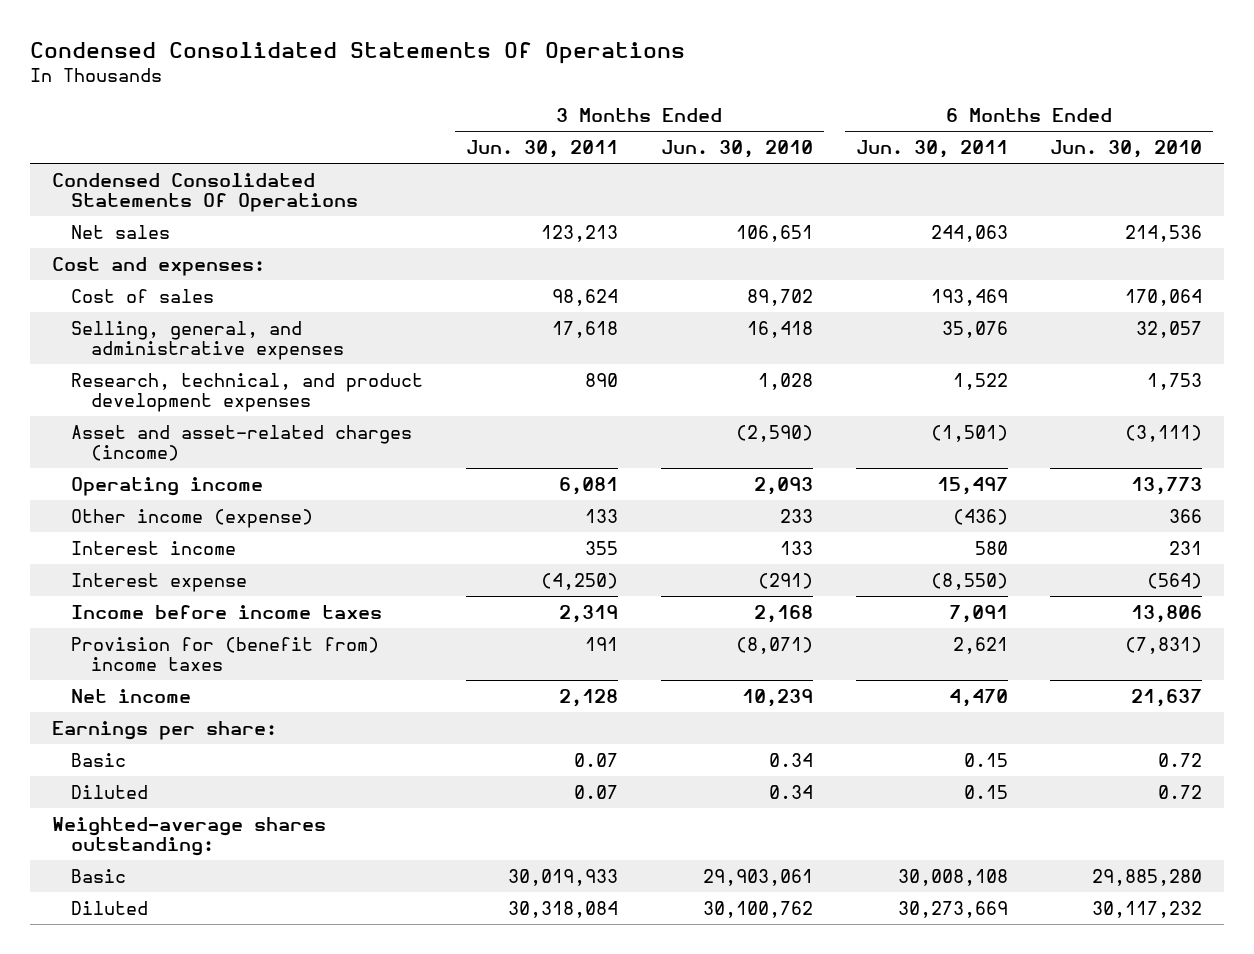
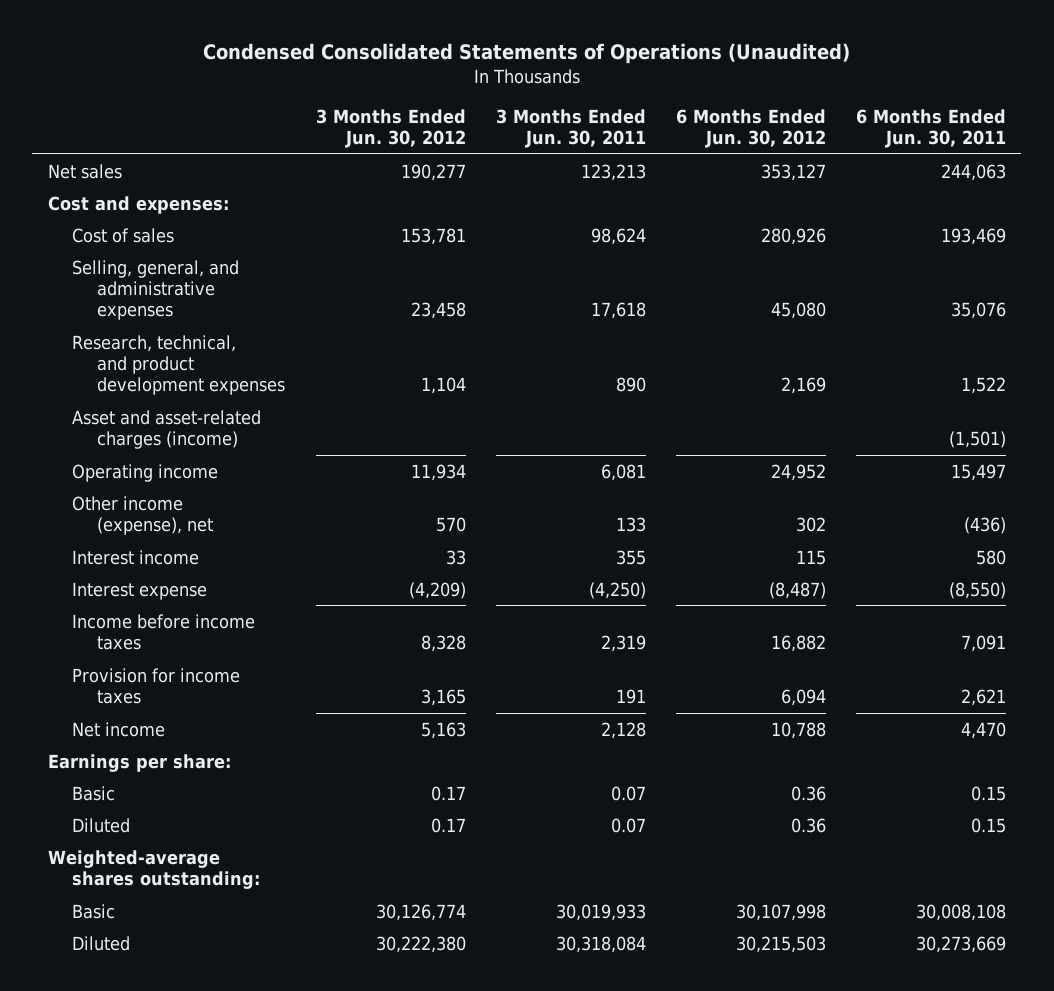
[30,41,686,64] Condensed Consolidated Statements Of Operations -> [202,43,850,65] Condensed Consolidated Statements of Operations (Unaudited)
[660,140,813,159] Jun. 30, 2010 -> none
[1050,140,1203,159] Jun. 30, 2010 -> none
none -> [315,108,466,148] 3 Months Ended Jun. 30, 2012
none -> [675,108,826,148] 6 Months Ended Jun. 30, 2012
[51,172,359,213] Condensed Consolidated Statements Of Operations -> none
[71,508,314,528] Other income (expense) -> [72,495,214,535] Other income (expense), net
[71,636,380,672] Provision for (benefit from) income taxes -> [72,667,241,704] Provision for income taxes

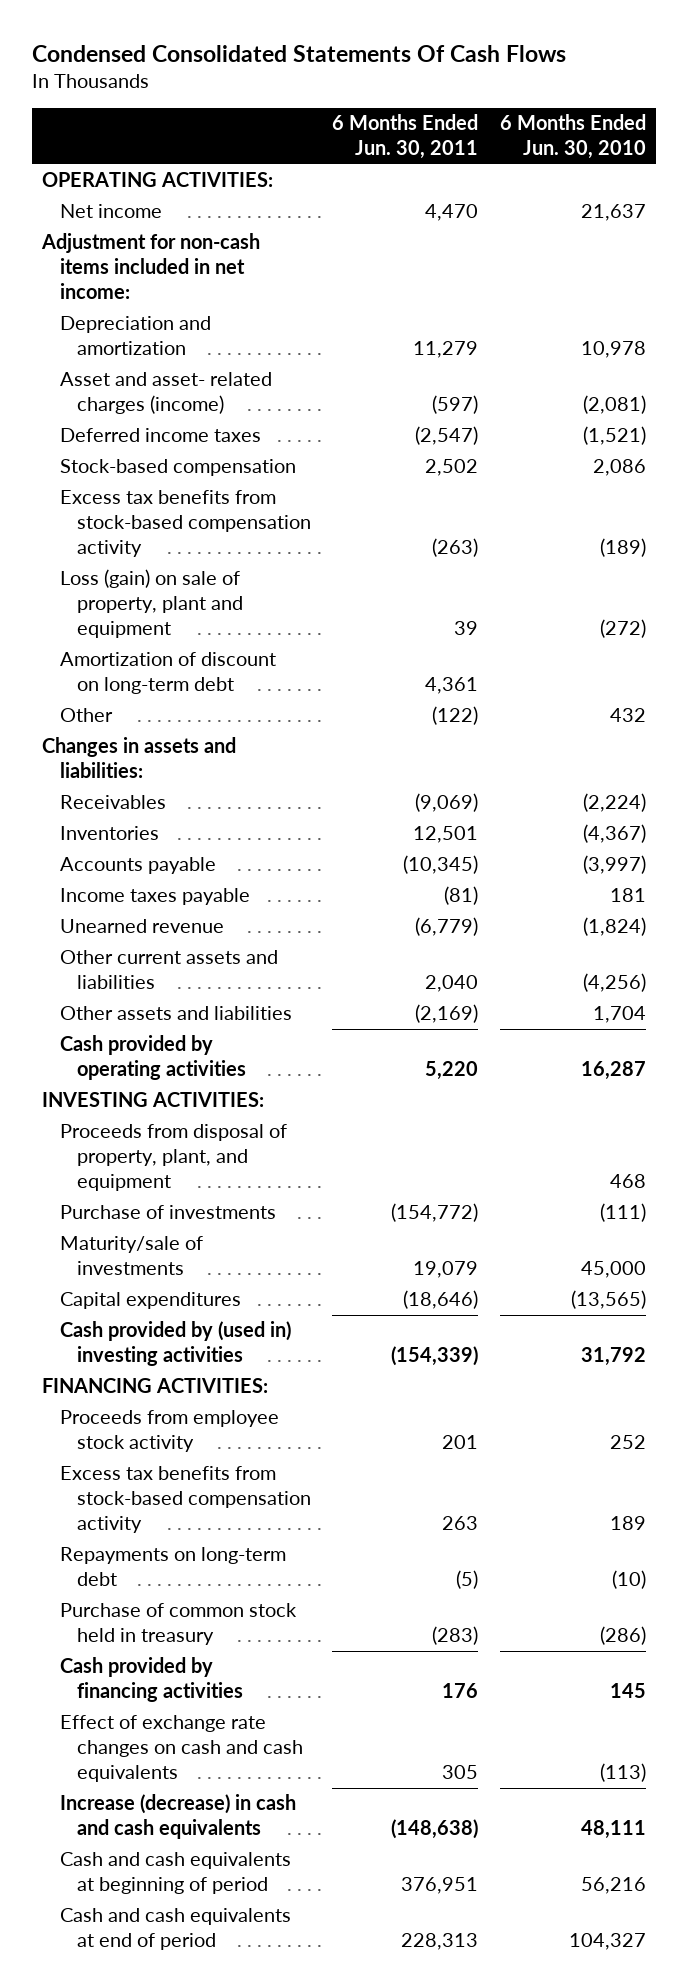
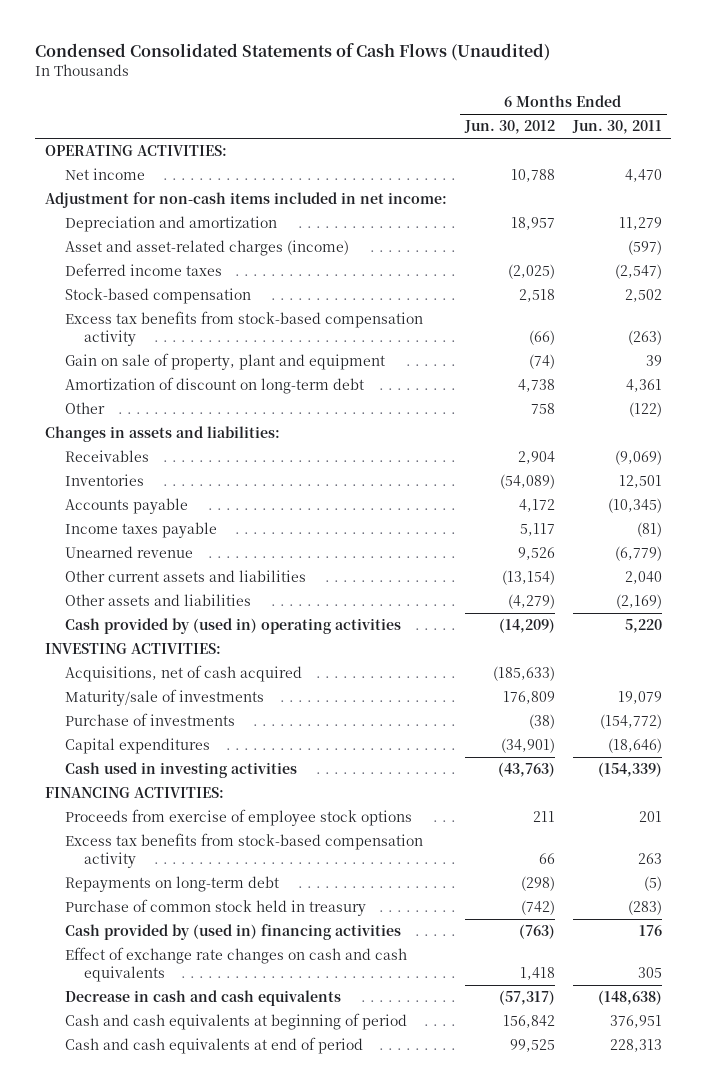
[31,44,566,62] Condensed Consolidated Statements Of Cash Flows -> [35,43,551,62] Condensed Consolidated Statements of Cash Flows (Unaudited)
[499,114,646,160] 6 Months Ended Jun. 30, 2010 -> none
none -> [463,120,555,135] Jun. 30, 2012
[59,372,272,415] Asset and asset- related charges (income) -> [64,240,349,257] Asset and asset-related charges (income)
[59,569,243,639] Loss (gain) on sale of property, plant and equipment -> [64,353,385,371] Gain on sale of property, plant and equipment
[59,1035,246,1081] Cash provided by operating activities -> [64,618,401,635] Cash provided by (used in) operating activities
[59,1124,287,1192] Proceeds from disposal of property, plant, and equipment -> none
none -> [64,665,302,683] Acquisitions, net of cash acquired
[59,1205,276,1220] Purchase of investments -> [64,713,235,727] Purchase of investments
[59,1321,291,1367] Cash provided by (used in) investing activities -> [64,762,297,779] Cash used in investing activities
[59,1410,279,1453] Proceeds from employee stock activity -> [64,809,412,827] Proceeds from exercise of employee stock options
[59,1657,243,1703] Cash provided by financing activities -> [64,924,401,941] Cash provided by (used in) financing activities
[59,1794,296,1840] Increase (decrease) in cash and cash equivalents -> [64,990,341,1007] Decrease in cash and cash equivalents

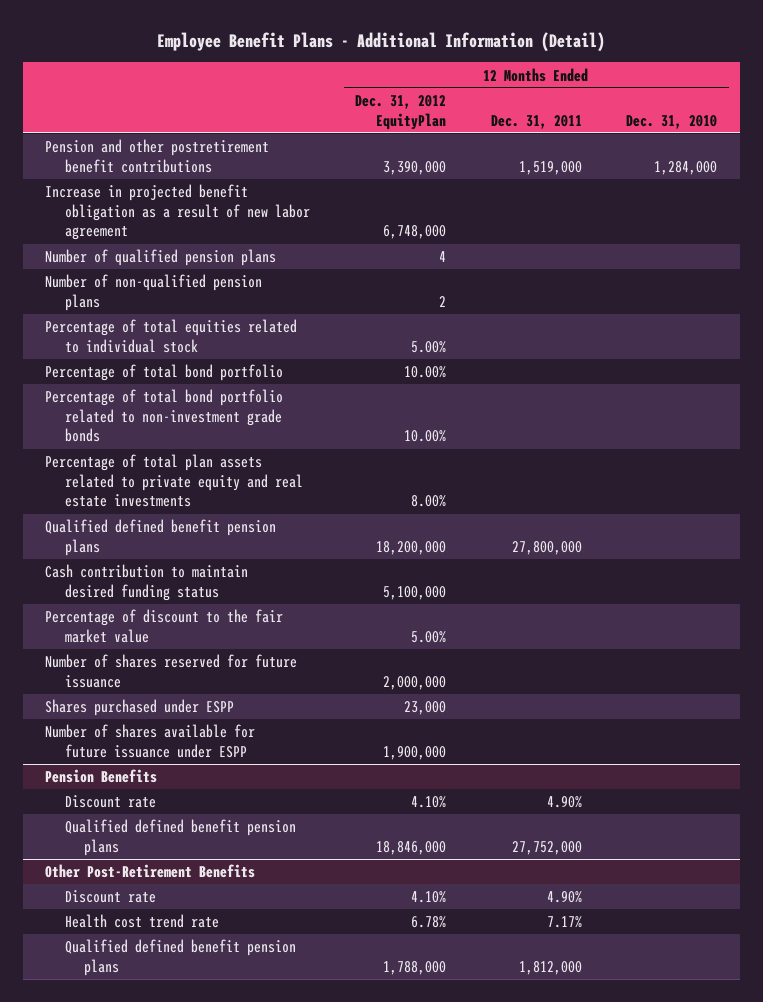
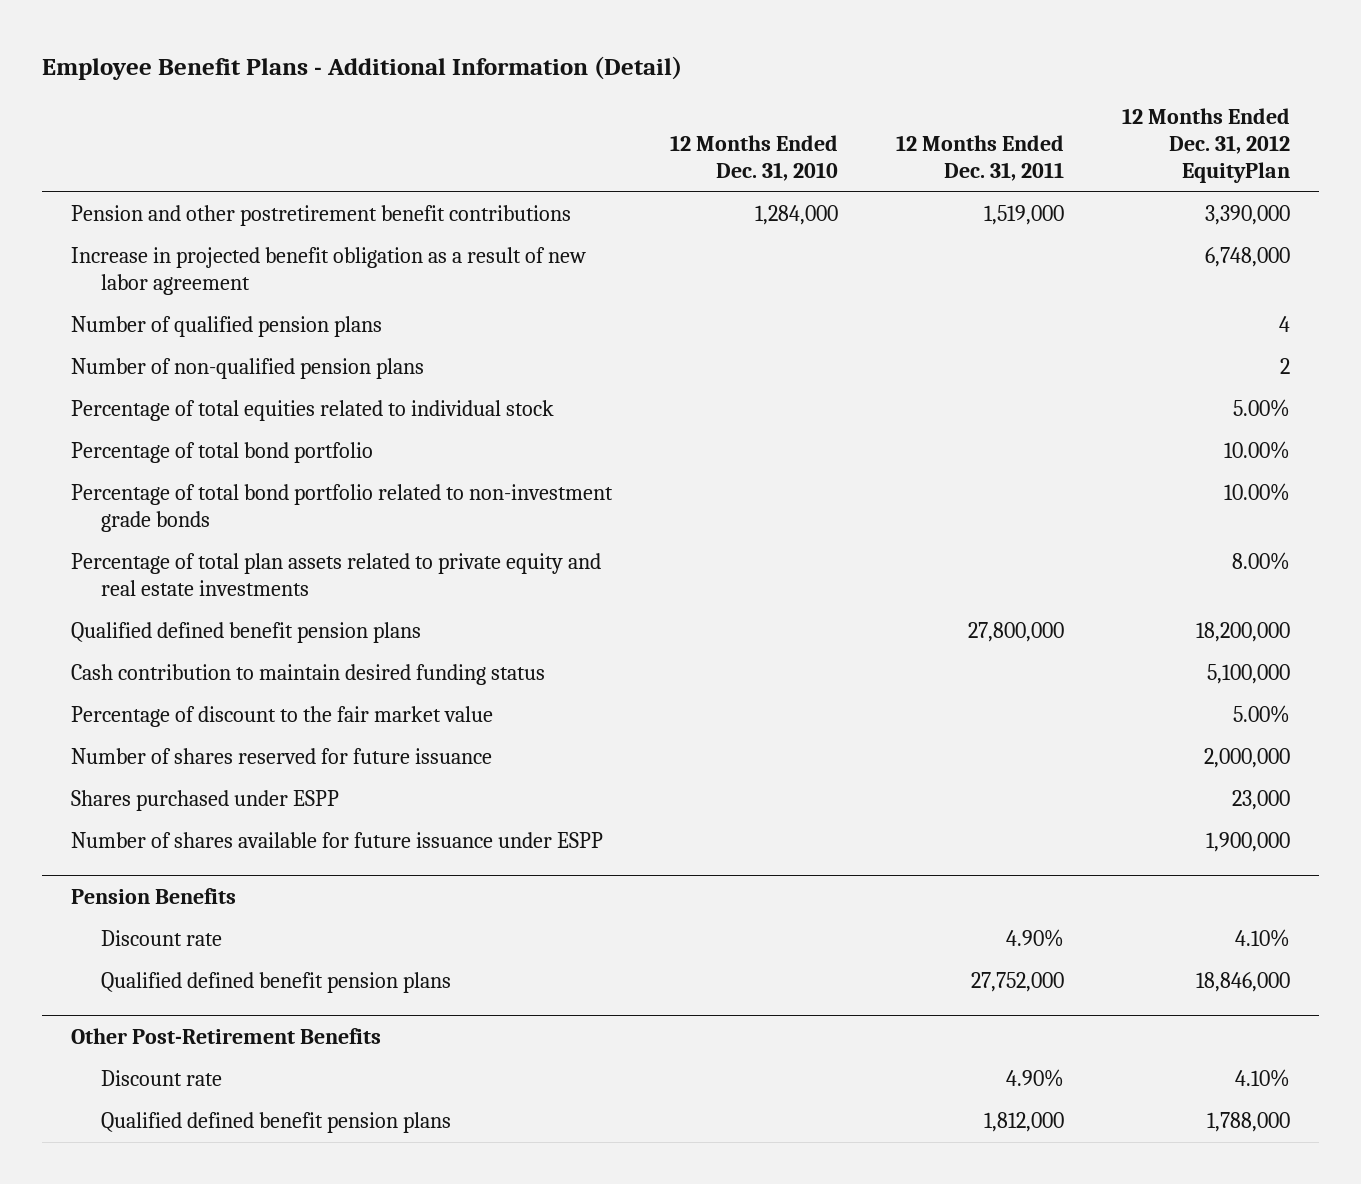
[64,914,219,929] Health cost trend rate -> none

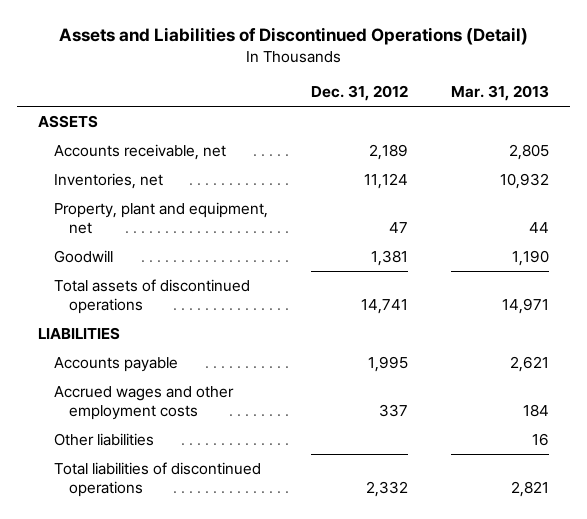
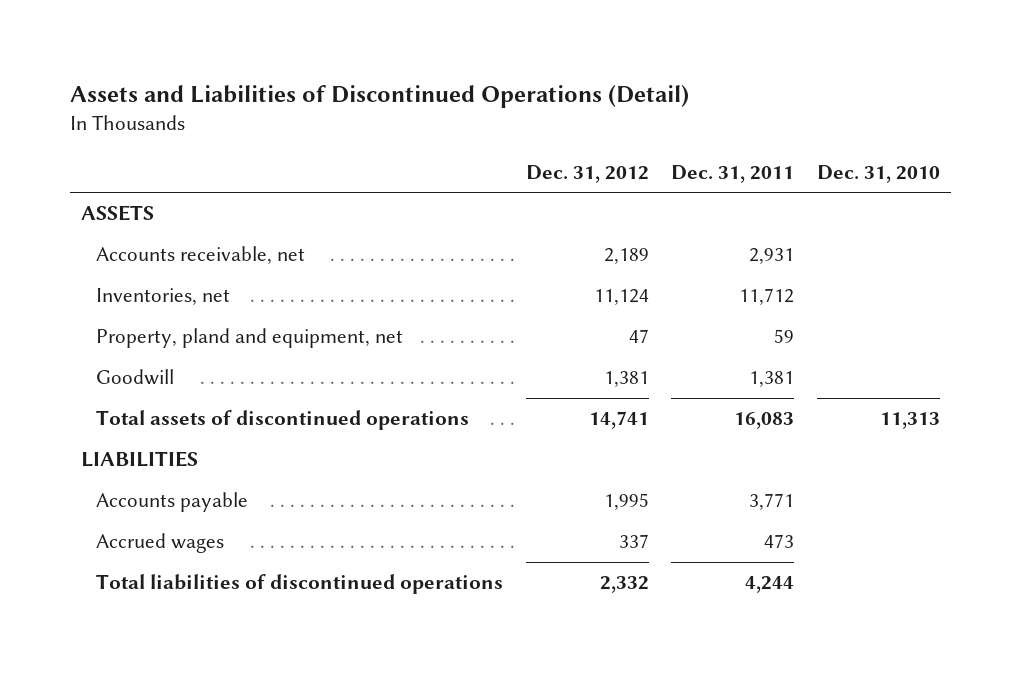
[450,84,549,101] Mar. 31, 2013 -> none
none -> [671,164,795,183] Dec. 31, 2011
none -> [816,164,940,183] Dec. 31, 2010
[53,202,268,234] Property, plant and equipment, net -> [96,328,404,349] Property, pland and equipment, net
[53,433,154,447] Other liabilities -> none
[53,386,234,420] Accrued wages and other employment costs -> [96,533,225,554] Accrued wages

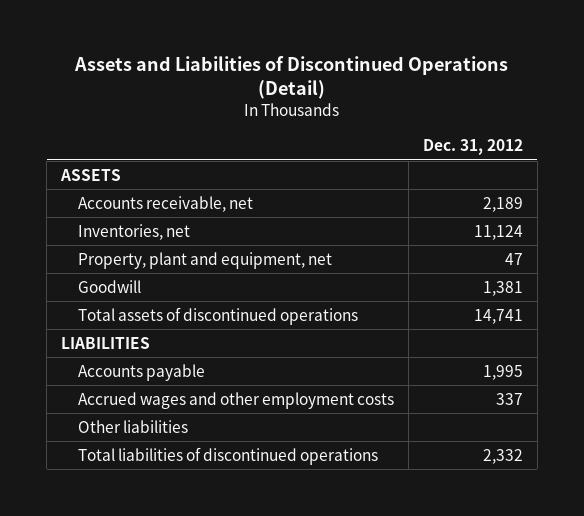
[671,164,795,183] Dec. 31, 2011 -> none
[816,164,940,183] Dec. 31, 2010 -> none
[96,328,404,349] Property, pland and equipment, net -> [77,251,332,269] Property, plant and equipment, net
[96,533,225,554] Accrued wages -> [77,391,394,409] Accrued wages and other employment costs
none -> [77,419,188,433] Other liabilities

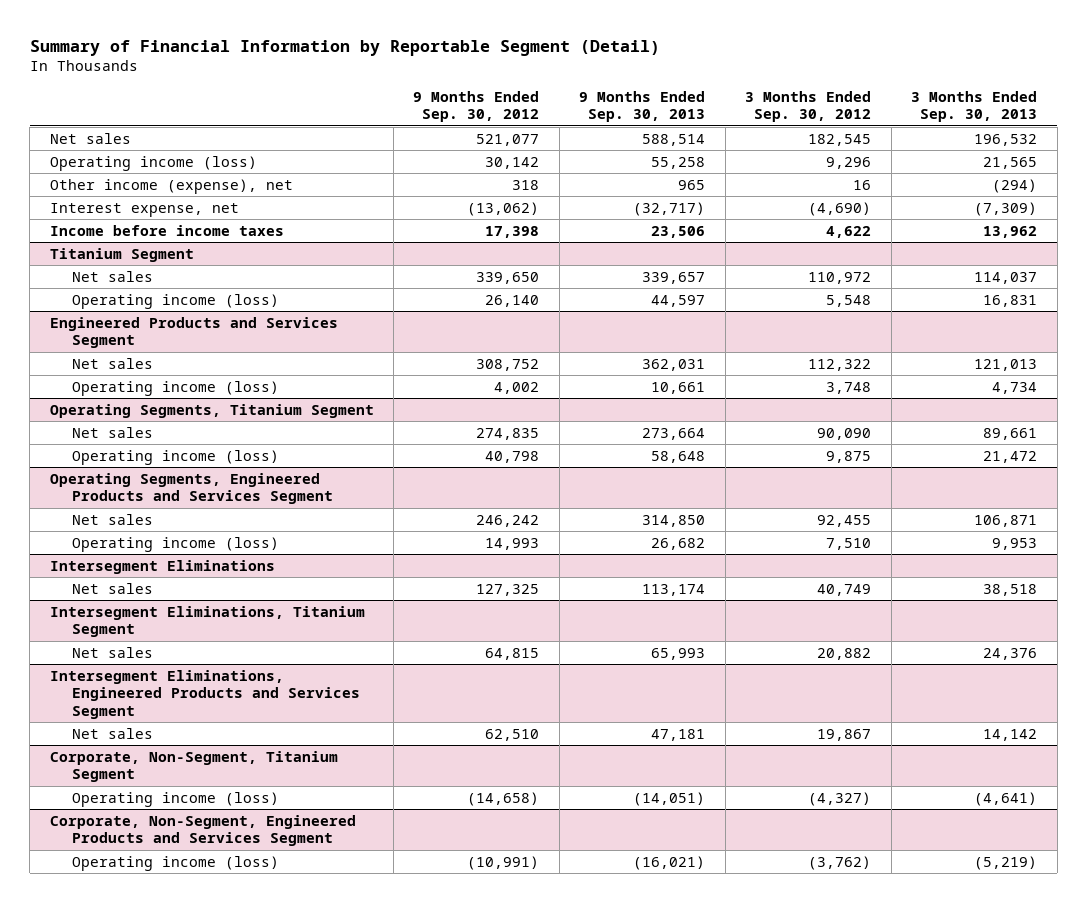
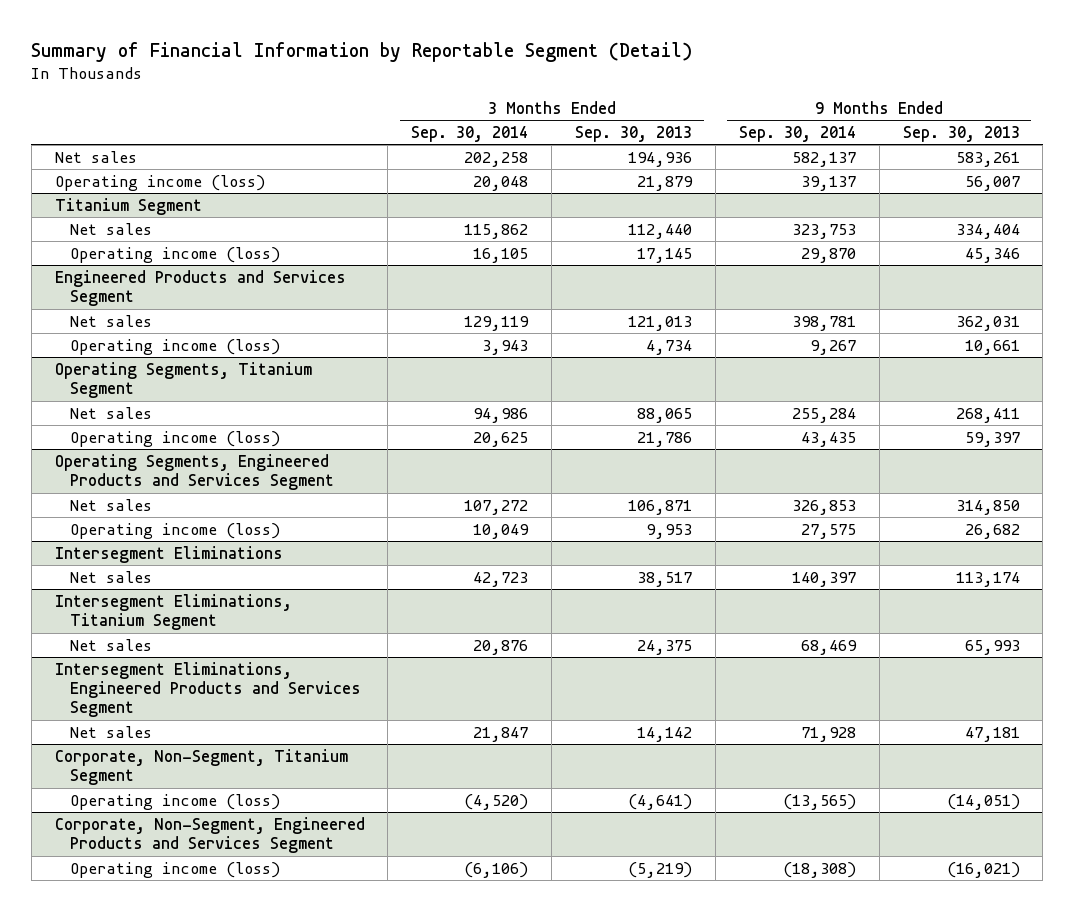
[413,90,540,123] 9 Months Ended Sep. 30, 2012 -> none
[745,90,872,123] 3 Months Ended Sep. 30, 2012 -> none
none -> [411,126,529,143] Sep. 30, 2014
none -> [738,126,856,143] Sep. 30, 2014
[49,178,293,194] Other income (expense), net -> none
[49,202,239,217] Interest expense, net -> none
[49,224,284,236] Income before income taxes -> none
[642,133,706,146] 588,514 -> [955,151,1020,167] 583,261
[974,133,1038,146] 196,532 -> [628,151,693,167] 194,936
[651,156,706,169] 55,258 -> [964,175,1020,191] 56,007
[983,156,1038,169] 21,565 -> [637,175,694,191] 21,879
[642,271,706,284] 339,657 -> [955,223,1020,239] 334,404
[974,271,1038,284] 114,037 -> [628,223,693,239] 112,440
[651,294,706,307] 44,597 -> [964,247,1020,263] 45,346
[983,294,1038,307] 16,831 -> [637,247,693,263] 17,145
[642,427,706,440] 273,664 -> [955,407,1020,423] 268,411
[983,427,1038,440] 89,661 -> [637,407,693,423] 88,065
[651,450,706,463] 58,648 -> [964,431,1020,447] 59,397
[983,450,1038,463] 21,472 -> [637,431,693,447] 21,786
[983,583,1038,596] 38,518 -> [637,571,693,587] 38,517
[983,647,1038,660] 24,376 -> [637,639,693,655] 24,375

